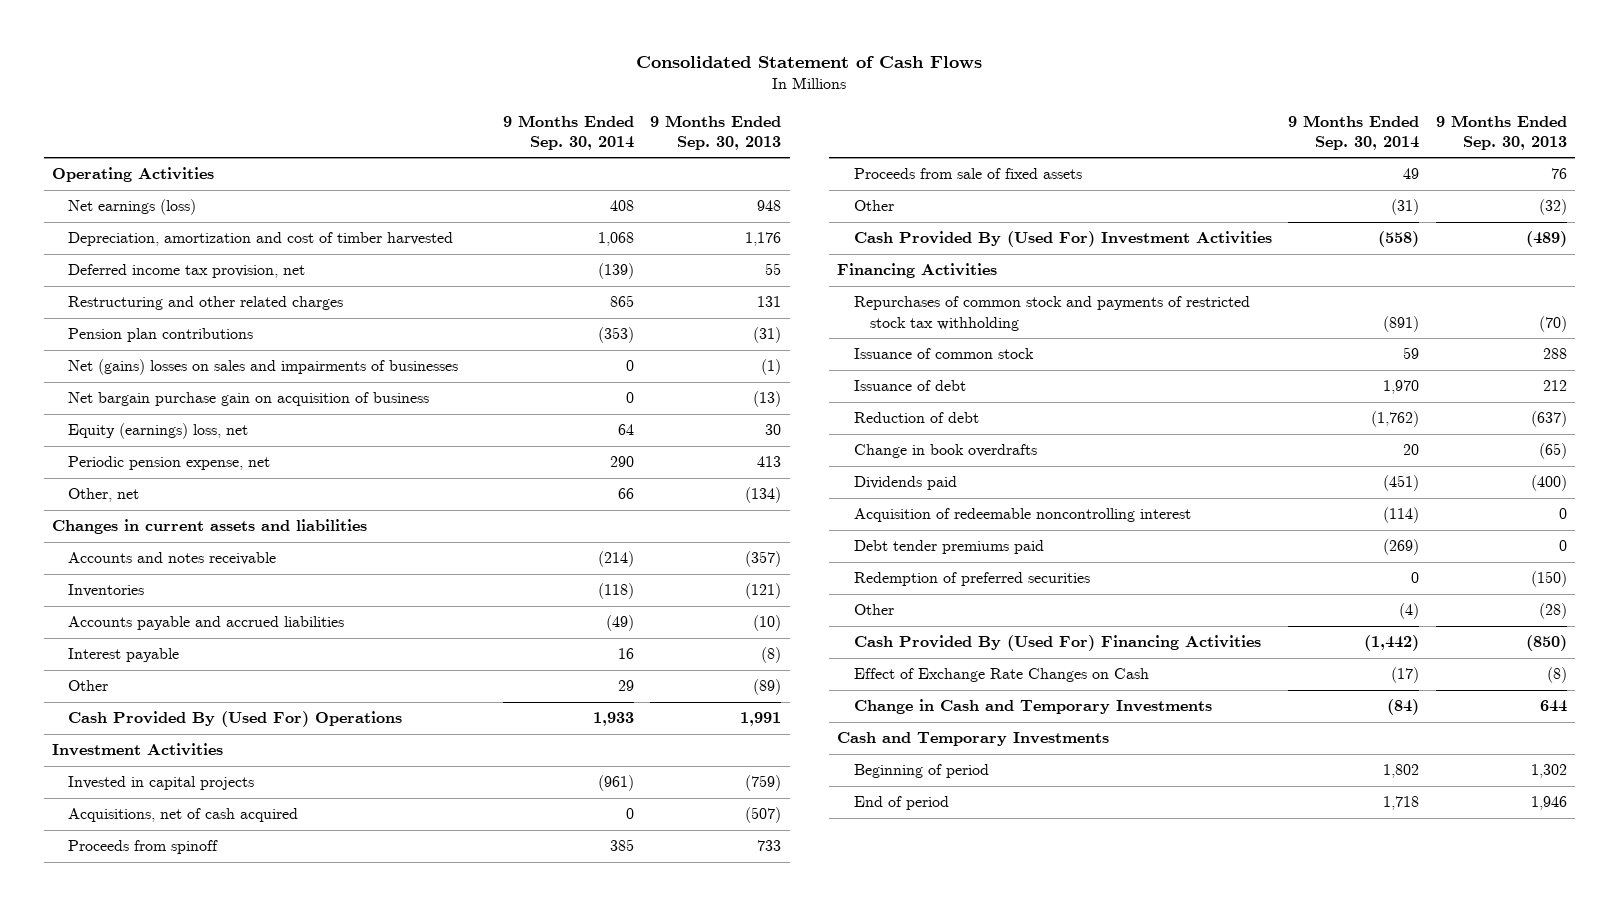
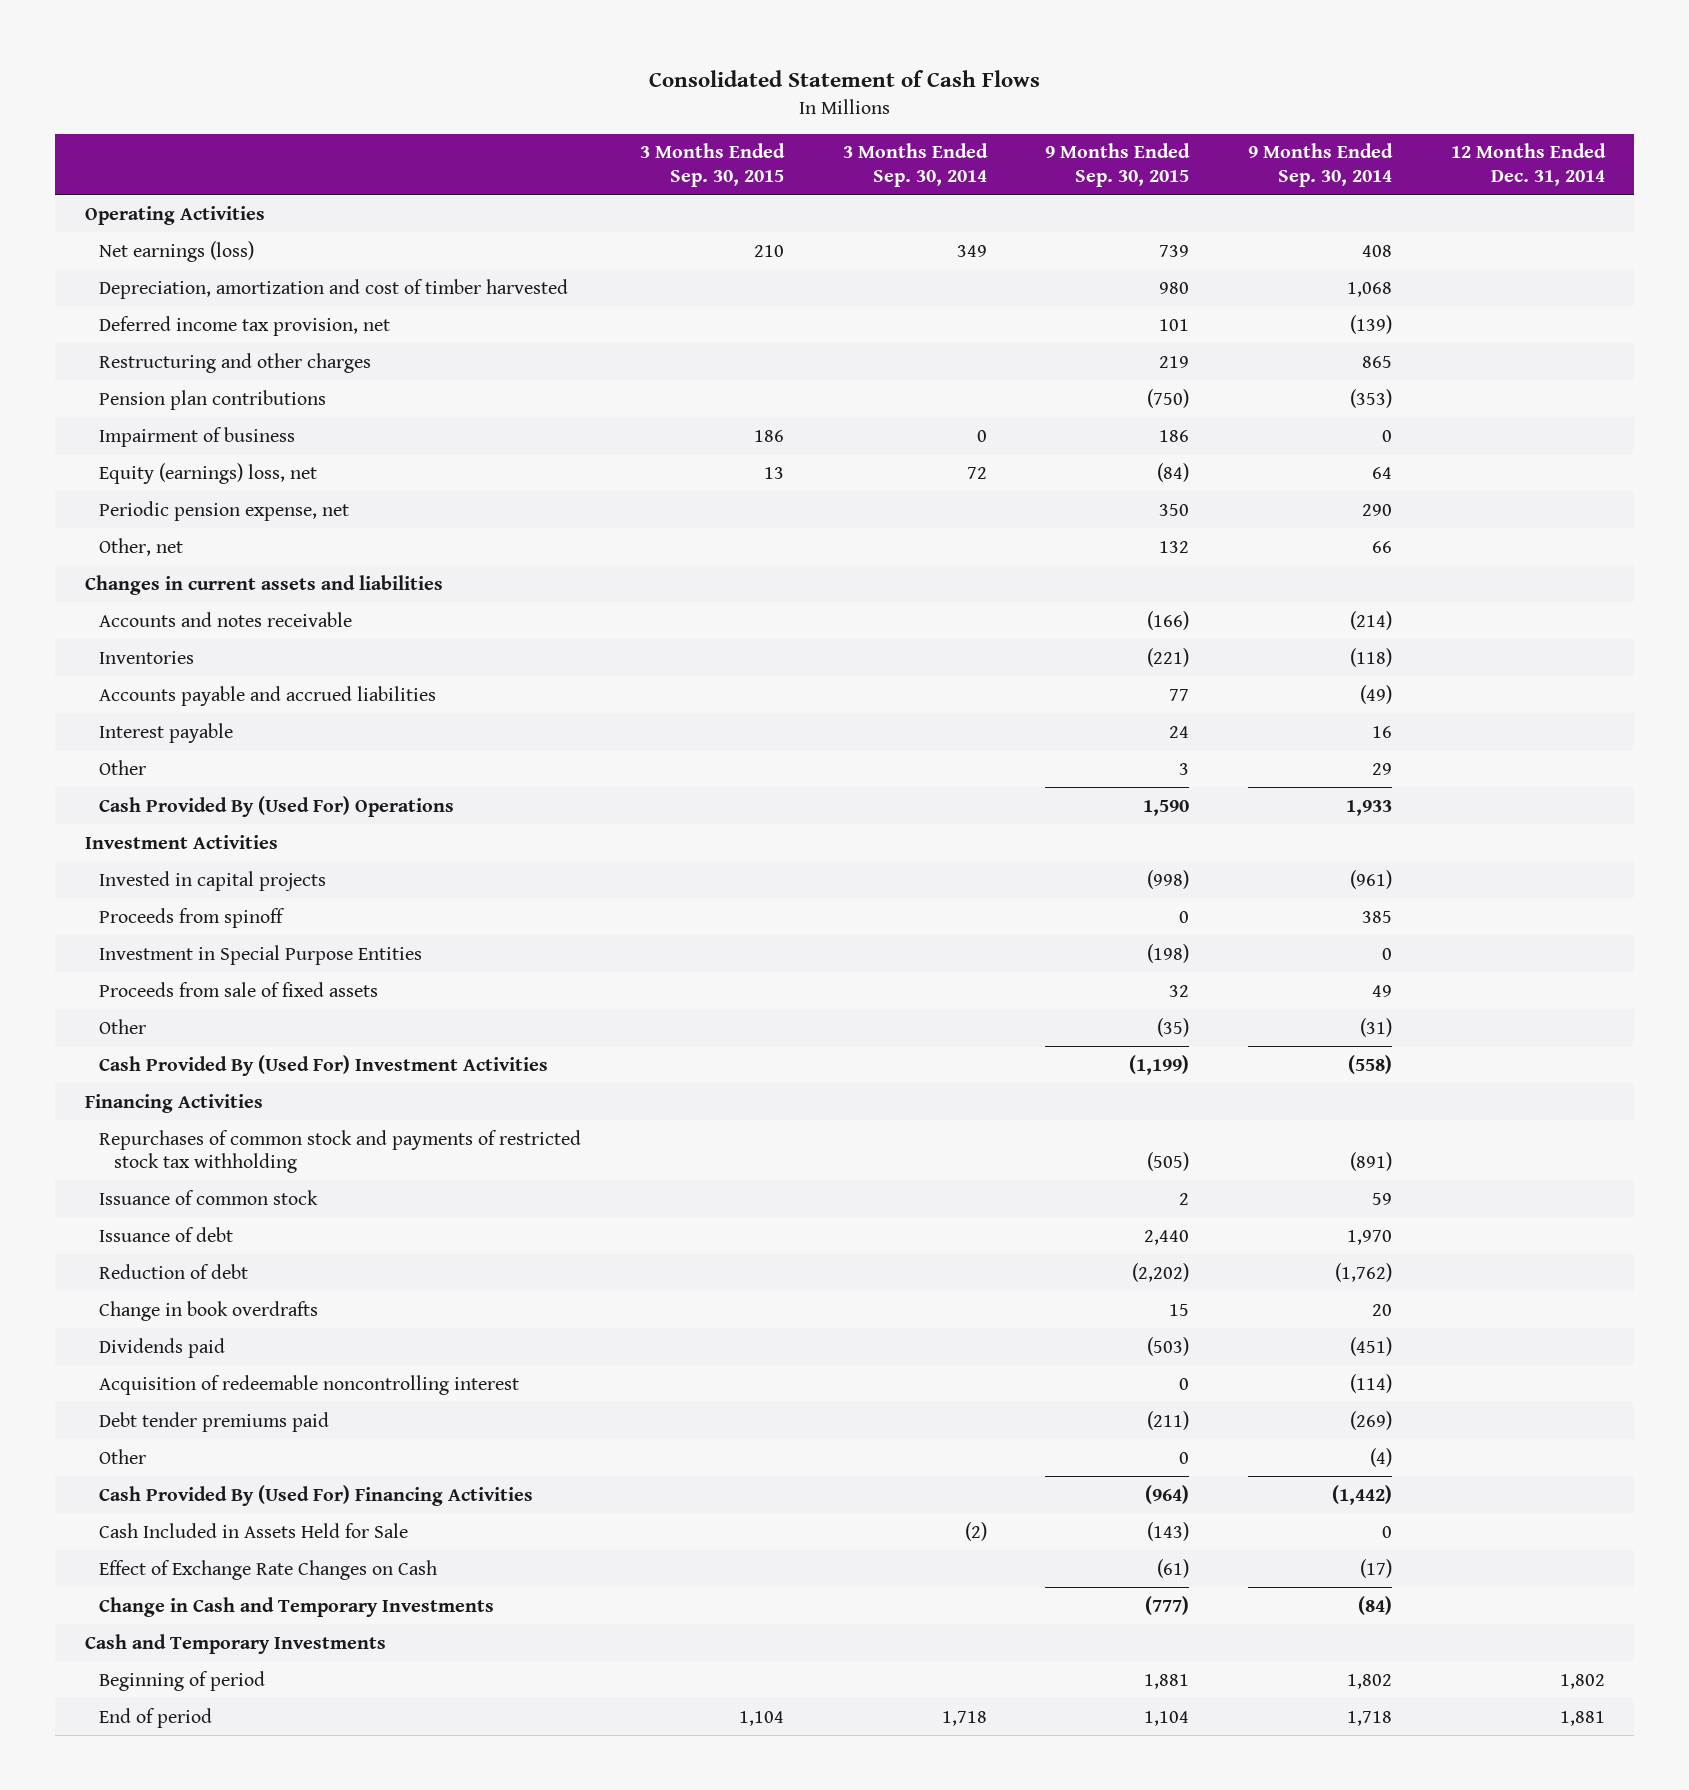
[650,114,782,150] 9 Months Ended Sep. 30, 2013 -> none
none -> [639,143,785,187] 3 Months Ended Sep. 30, 2015
none -> [842,143,988,187] 3 Months Ended Sep. 30, 2014
none -> [1045,143,1191,187] 9 Months Ended Sep. 30, 2015
none -> [1450,143,1606,186] 12 Months Ended Dec. 31, 2014
[68,296,344,311] Restructuring and other related charges -> [99,352,372,373] Restructuring and other charges
[68,359,459,376] Net (gains) losses on sales and impairments of businesses -> none
[68,392,430,407] Net bargain purchase gain on acquisition of business -> none
none -> [99,426,296,447] Impairment of business
[68,808,299,823] Acquisitions, net of cash acquired -> none
none -> [99,944,423,965] Investment in Special Purpose Entities
[853,572,1090,587] Redemption of preferred securities -> none
none -> [99,1522,409,1538] Cash Included in Assets Held for Sale

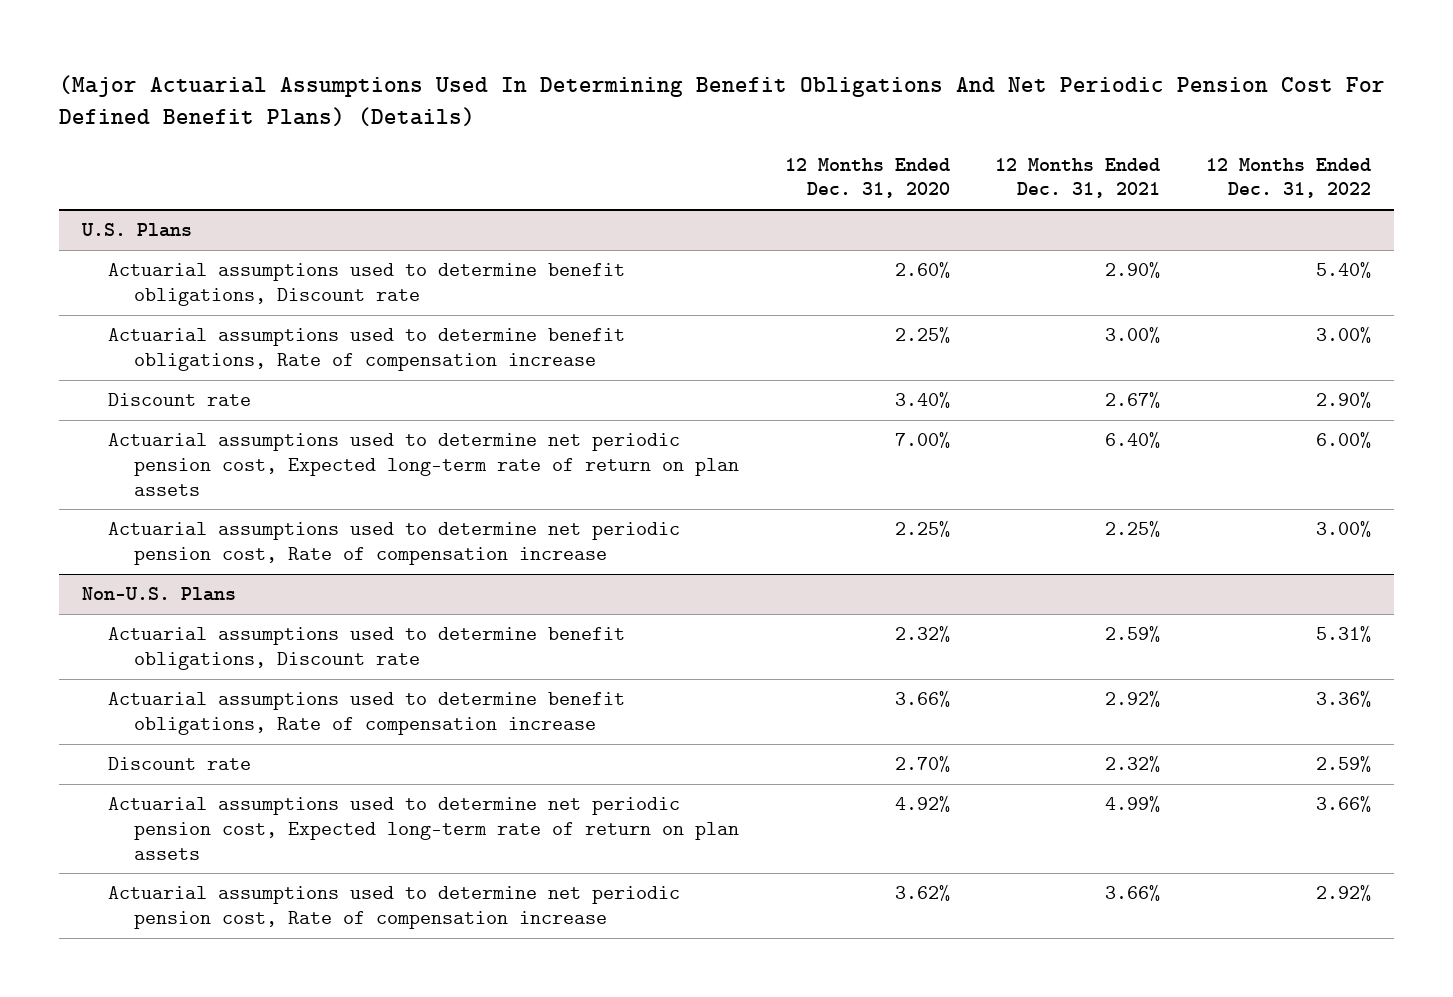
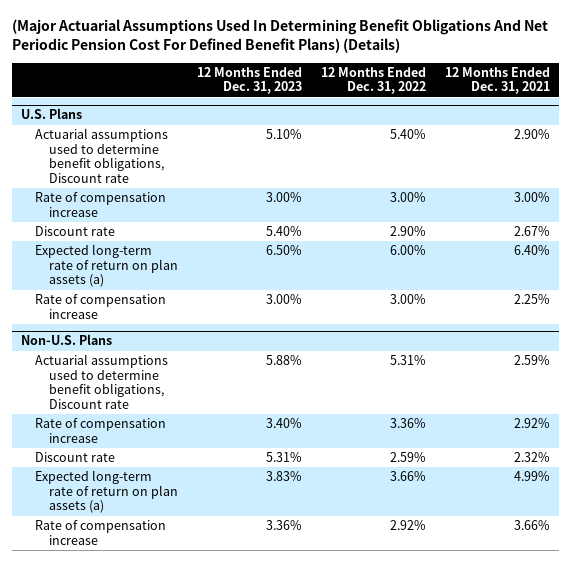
[784,157,950,199] 12 Months Ended Dec. 31, 2020 -> none
none -> [197,66,303,95] 12 Months Ended Dec. 31, 2023
[108,328,626,371] Actuarial assumptions used to determine benefit obligations, Rate of compensation increase -> [35,192,167,217] Rate of compensation increase
[108,433,740,496] Actuarial assumptions used to determine net periodic pension cost, Expected long-term rate of return on plan assets -> [35,244,179,288] Expected long-term rate of return on plan assets (a)
[108,522,681,565] Actuarial assumptions used to determine net periodic pension cost, Rate of compensation increase -> [35,294,167,319] Rate of compensation increase
[108,692,626,735] Actuarial assumptions used to determine benefit obligations, Rate of compensation increase -> [35,418,167,443] Rate of compensation increase
[108,797,740,860] Actuarial assumptions used to determine net periodic pension cost, Expected long-term rate of return on plan assets -> [35,470,179,514] Expected long-term rate of return on plan assets (a)
[108,886,681,929] Actuarial assumptions used to determine net periodic pension cost, Rate of compensation increase -> [35,520,167,545] Rate of compensation increase

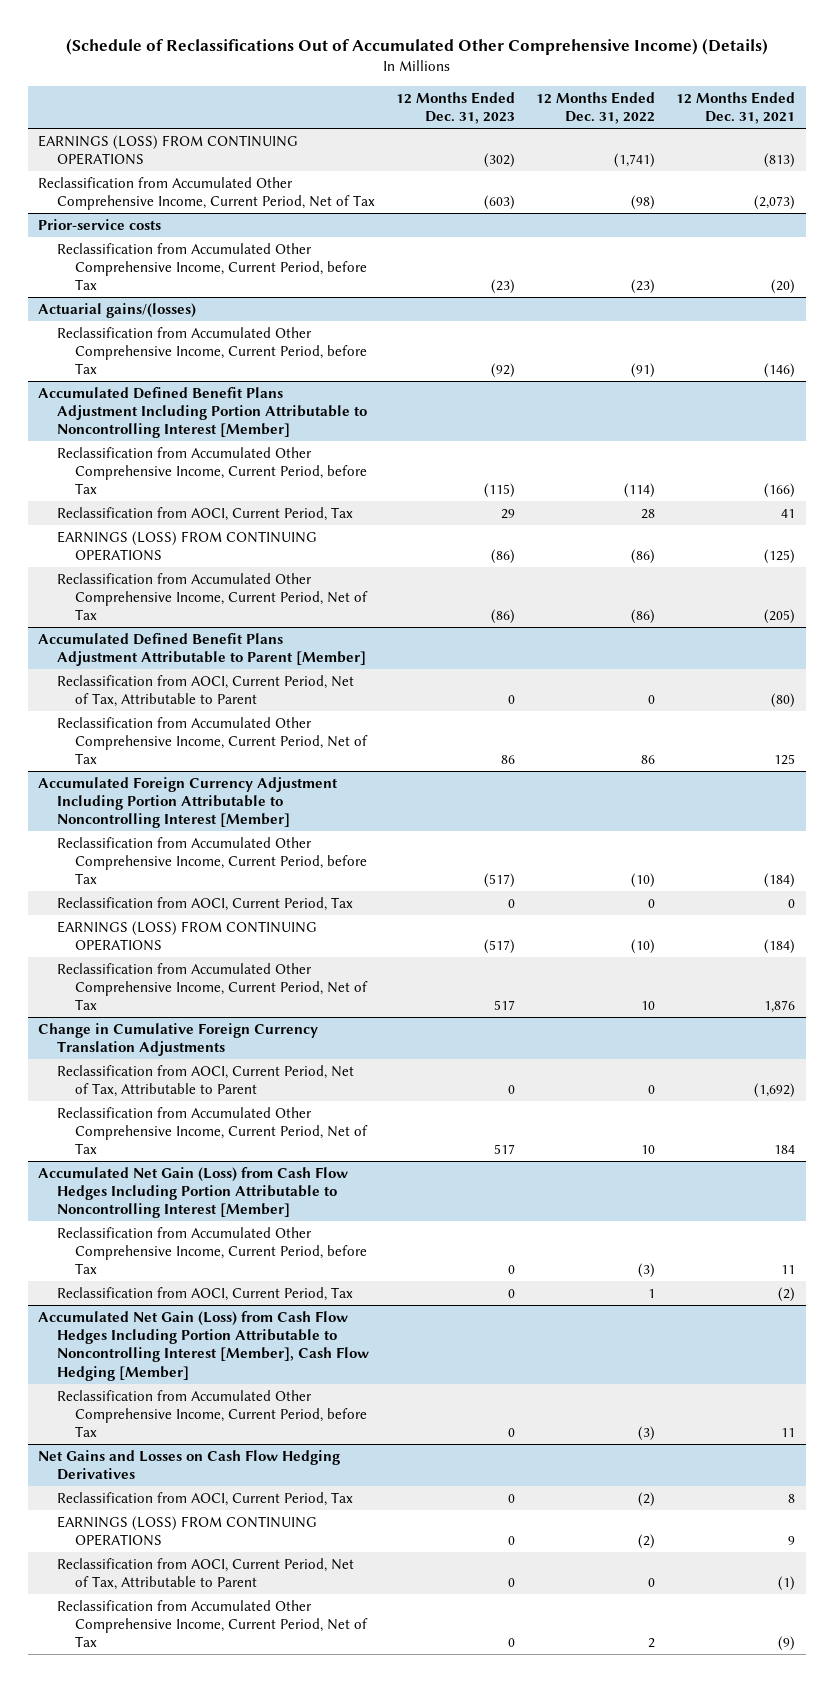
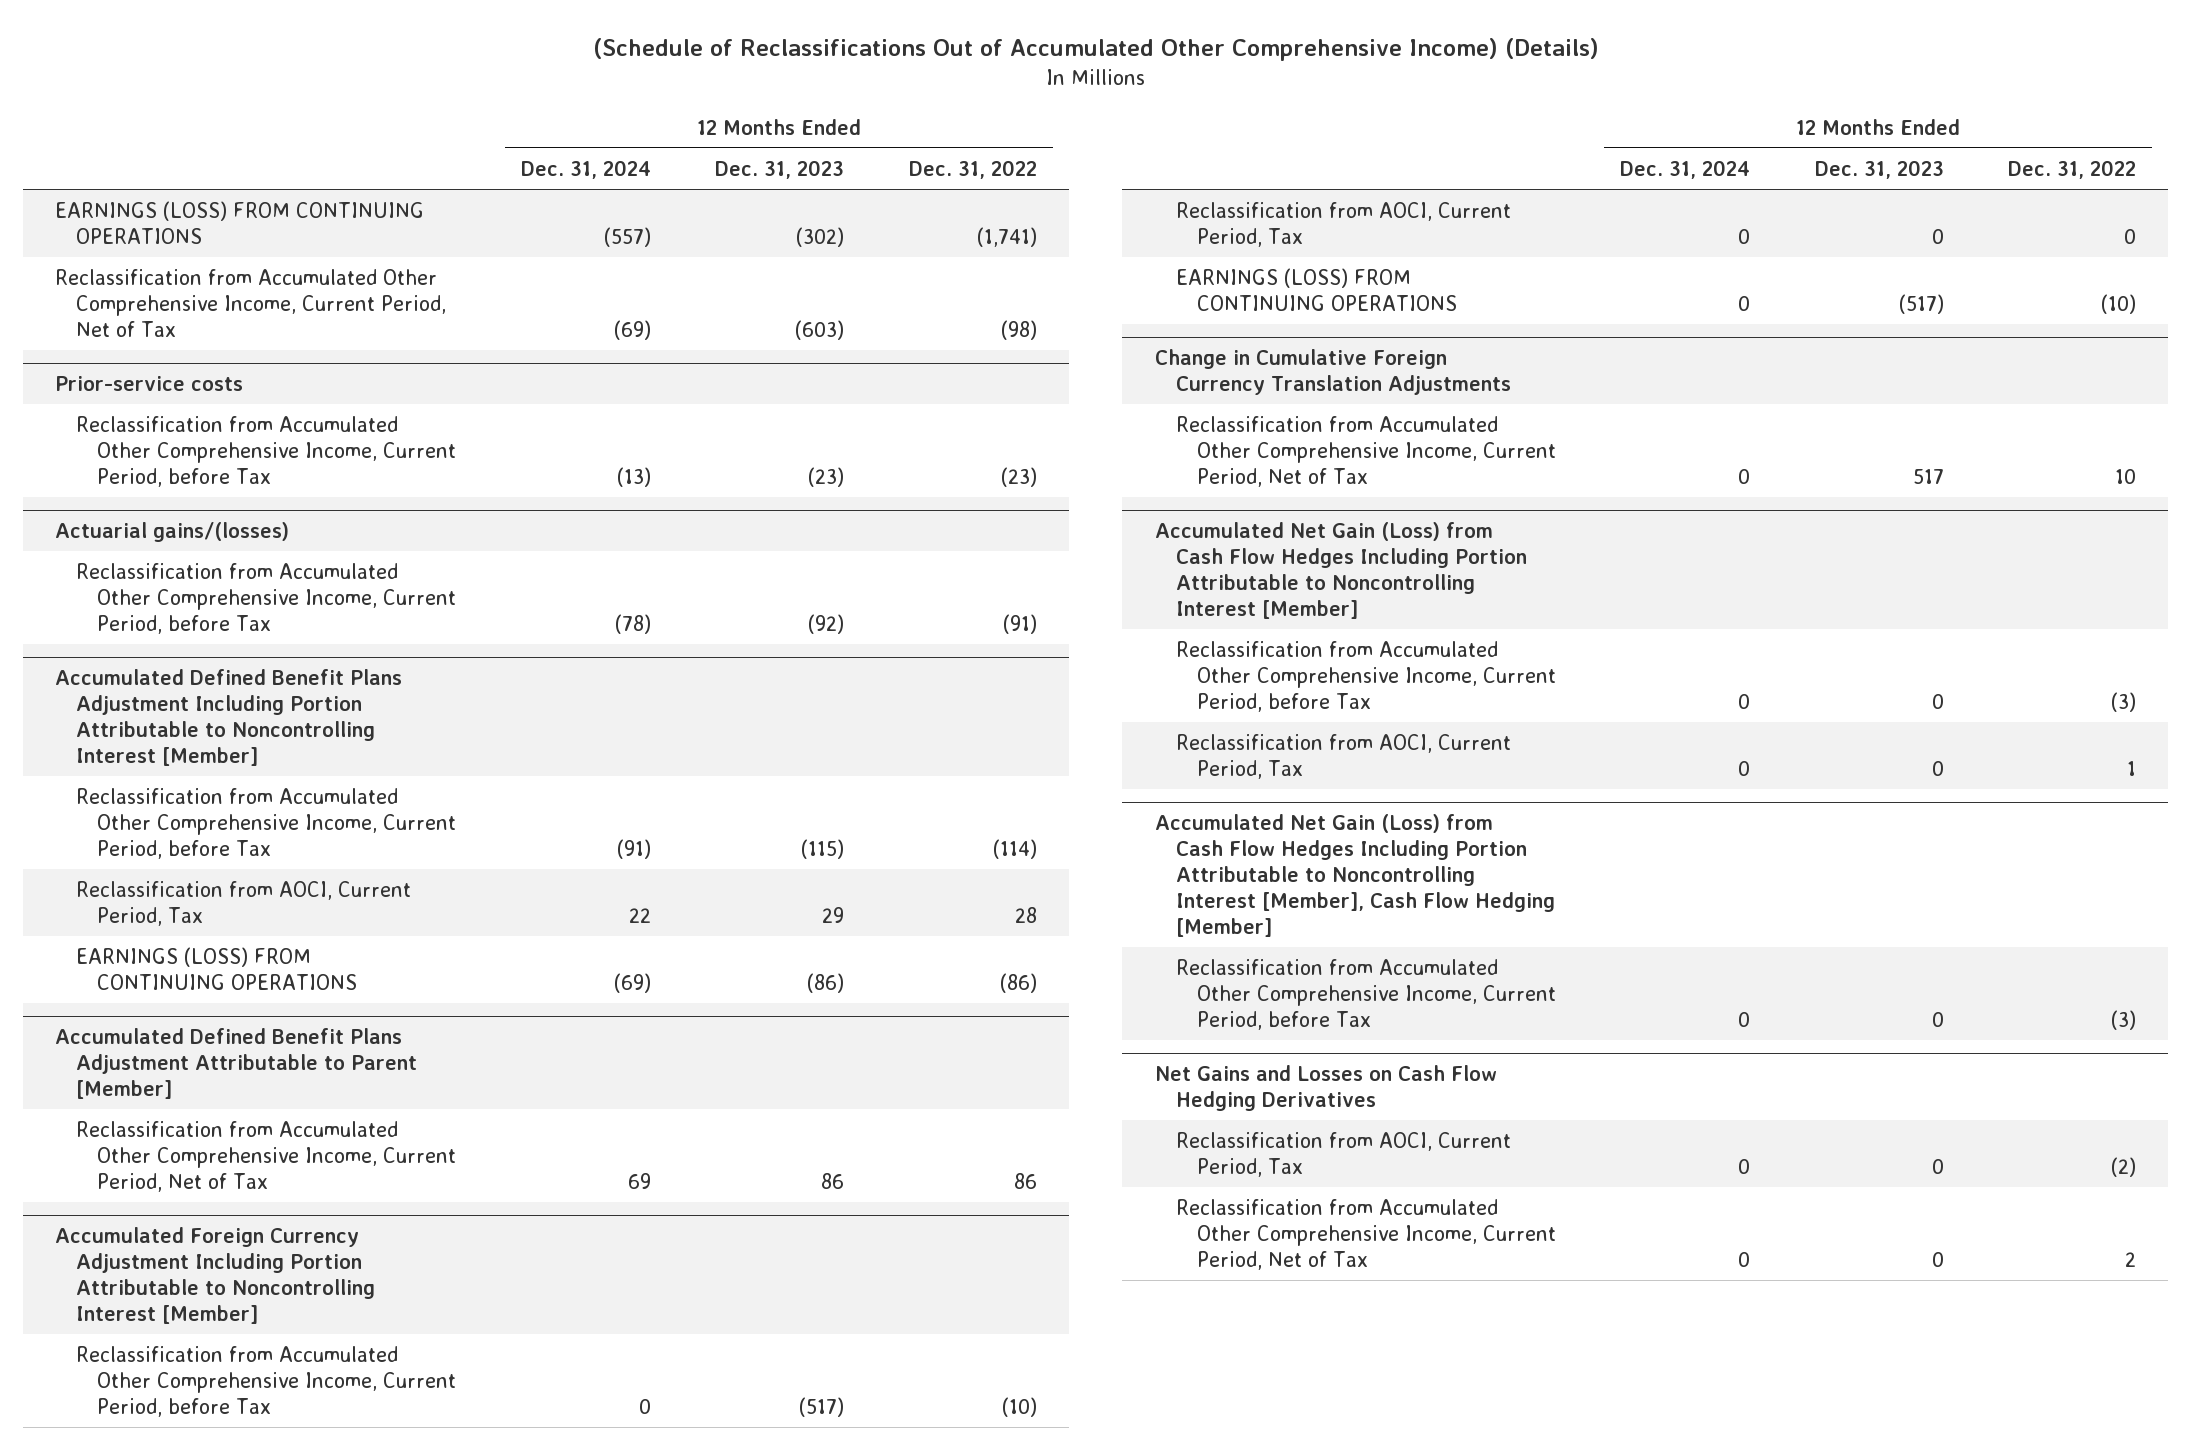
[676,91,796,124] 12 Months Ended Dec. 31, 2021 -> none
none -> [520,159,651,179] Dec. 31, 2024
[56,572,369,621] Reclassification from Accumulated Other Comprehensive Income, Current Period, Net of Tax -> none
[56,674,354,708] Reclassification from AOCI, Current Period, Net of Tax, Attributable to Parent -> none
[56,962,369,1011] Reclassification from Accumulated Other Comprehensive Income, Current Period, Net of Tax -> none
[56,1064,354,1098] Reclassification from AOCI, Current Period, Net of Tax, Attributable to Parent -> none
[56,1515,317,1547] EARNINGS (LOSS) FROM CONTINUING OPERATIONS -> none
[56,1557,354,1591] Reclassification from AOCI, Current Period, Net of Tax, Attributable to Parent -> none

